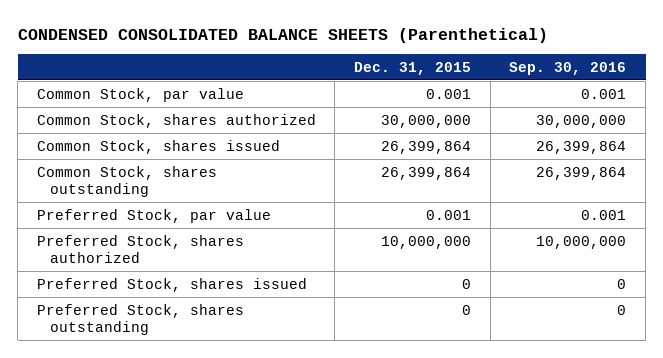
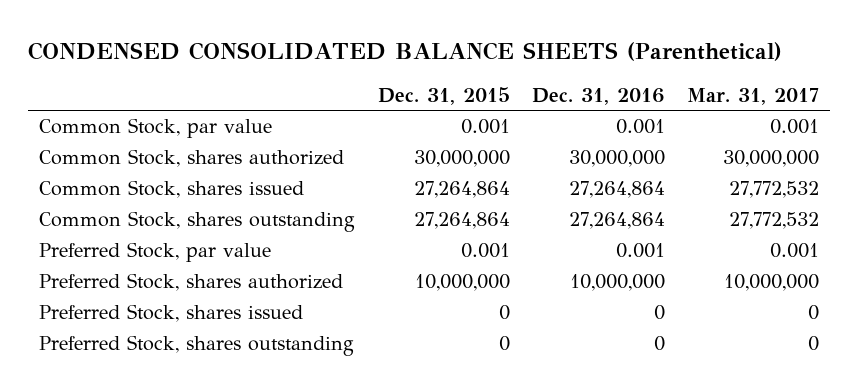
[509,61,627,75] Sep. 30, 2016 -> none
none -> [531,87,665,105] Dec. 31, 2016
none -> [687,87,820,105] Mar. 31, 2017
[381,140,472,154] 26,399,864 -> [413,181,510,199] 27,264,864
[381,166,472,180] 26,399,864 -> [413,212,510,230] 27,264,864

